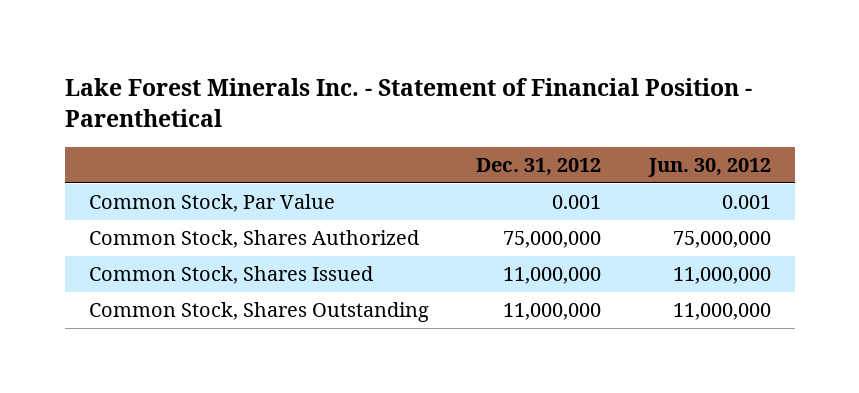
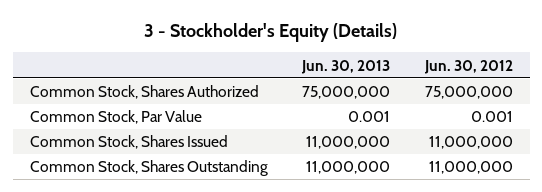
[64,78,752,128] Lake Forest Minerals Inc. - Statement of Financial Position - Parenthetical -> [144,22,398,42] 3 - Stockholder's Equity (Details)
[476,158,602,177] Dec. 31, 2012 -> none
none -> [301,59,391,74] Jun. 30, 2013
[88,194,335,213] Common Stock, Par Value -> [29,110,202,125] Common Stock, Par Value

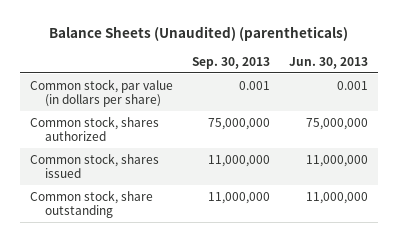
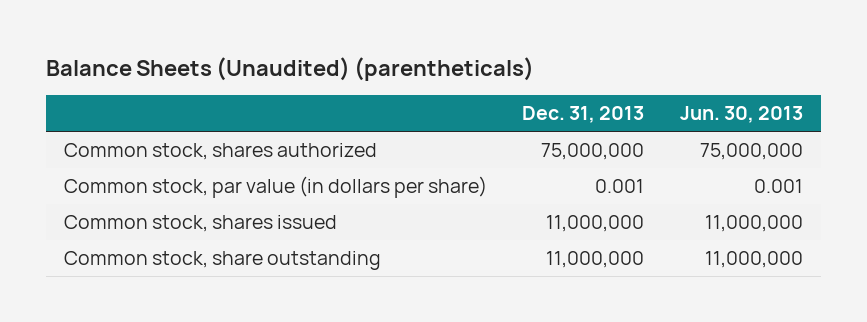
[191,56,270,69] Sep. 30, 2013 -> none
none -> [522,106,645,124] Dec. 31, 2013
[29,78,173,108] Common stock, par value (in dollars per share) -> [63,175,487,198] Common stock, par value (in dollars per share)

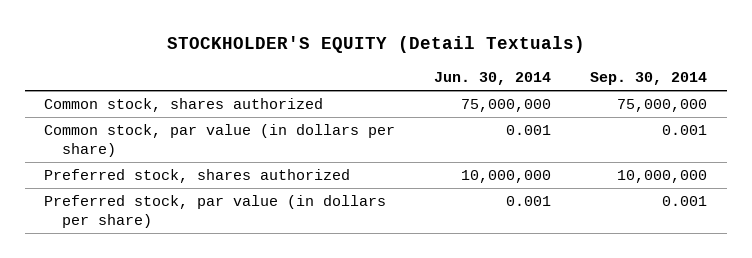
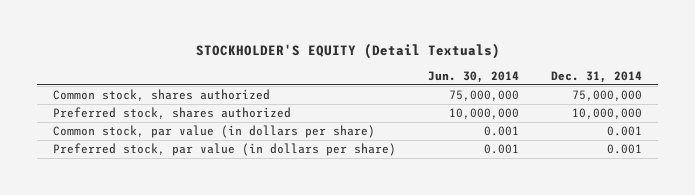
[590,72,708,86] Sep. 30, 2014 -> none
none -> [551,71,643,84] Dec. 31, 2014
[44,124,396,157] Common stock, par value (in dollars per share) -> [52,124,375,138] Common stock, par value (in dollars per share)

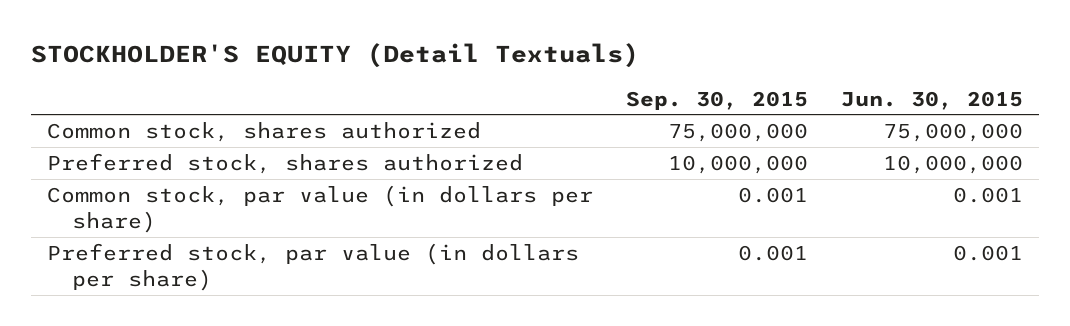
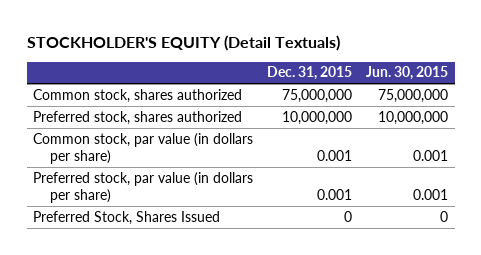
[625,90,808,110] Sep. 30, 2015 -> none
none -> [267,66,353,81] Dec. 31, 2015
none -> [33,210,221,225] Preferred Stock, Shares Issued

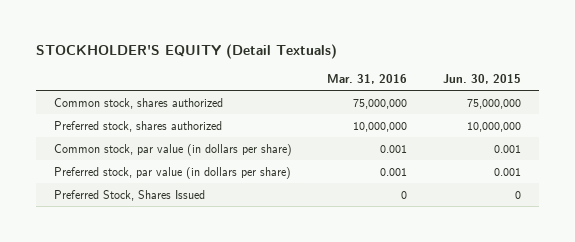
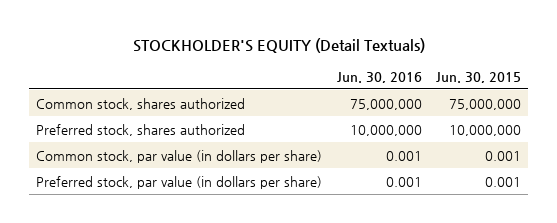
[327,74,408,85] Mar. 31, 2016 -> none
none -> [336,71,422,83] Jun. 30, 2016
[53,189,205,201] Preferred Stock, Shares Issued -> none

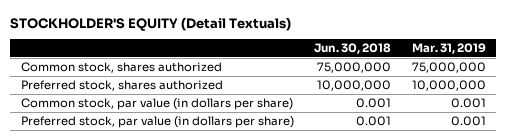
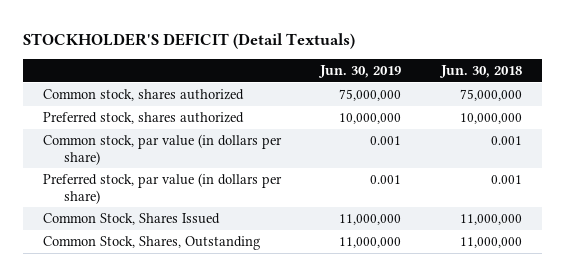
[10,16,292,31] STOCKHOLDER'S EQUITY (Detail Textuals) -> [22,32,355,49] STOCKHOLDER'S DEFICIT (Detail Textuals)
[411,43,486,55] Mar. 31, 2019 -> none
none -> [318,65,402,79] Jun. 30, 2019
none -> [42,213,220,226] Common Stock, Shares Issued
none -> [42,236,260,251] Common Stock, Shares, Outstanding

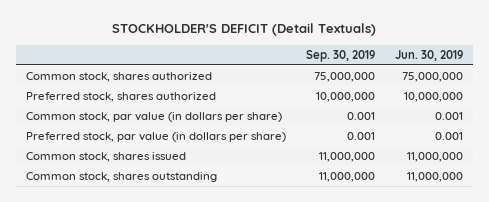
[439,65,523,79] Jun. 30, 2018 -> none
none -> [305,49,375,62] Sep. 30, 2019
[42,213,220,226] Common Stock, Shares Issued -> [25,152,186,163] Common stock, shares issued
[42,236,260,251] Common Stock, Shares, Outstanding -> [25,172,217,183] Common stock, shares outstanding

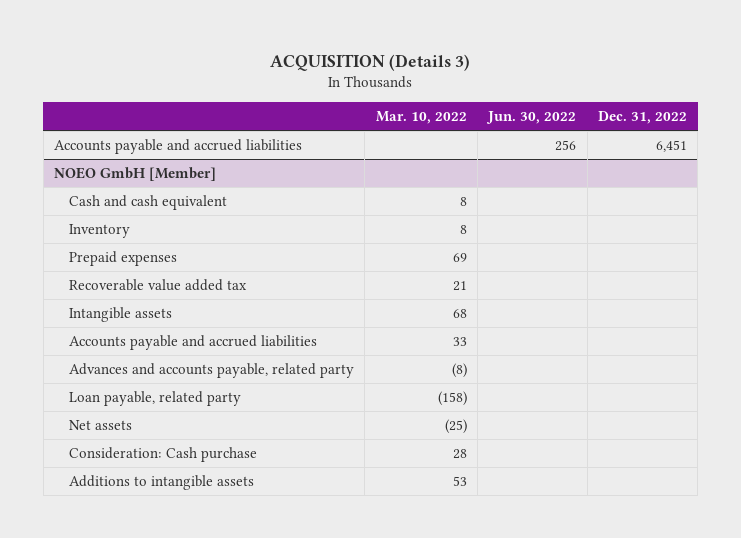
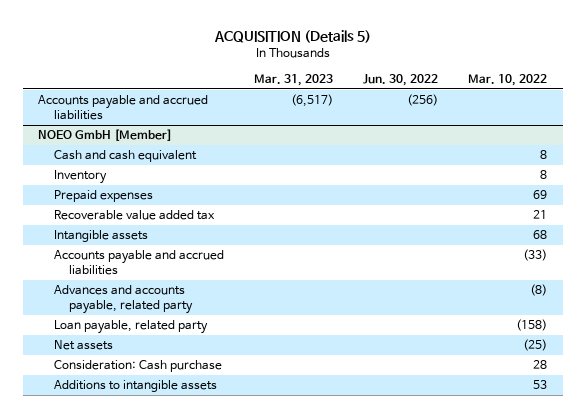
[270,53,471,71] ACQUISITION (Details 3) -> [213,29,371,43] ACQUISITION (Details 5)
[597,111,687,125] Dec. 31, 2022 -> none
none -> [253,73,333,86] Mar. 31, 2023
[555,140,577,152] 256 -> [407,94,439,107] (256)
[452,337,467,347] 33 -> [523,249,548,262] (33)

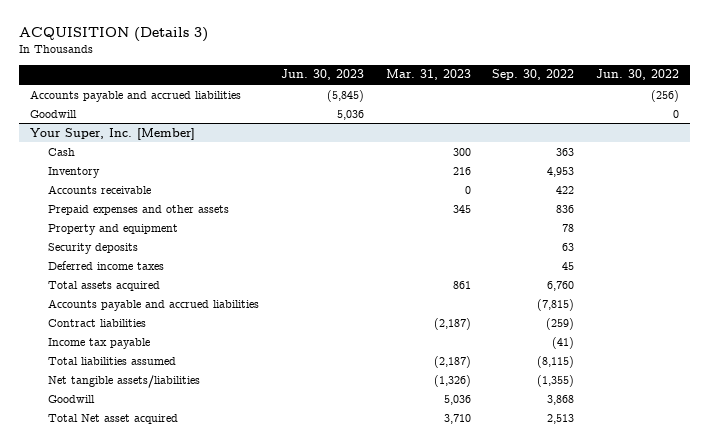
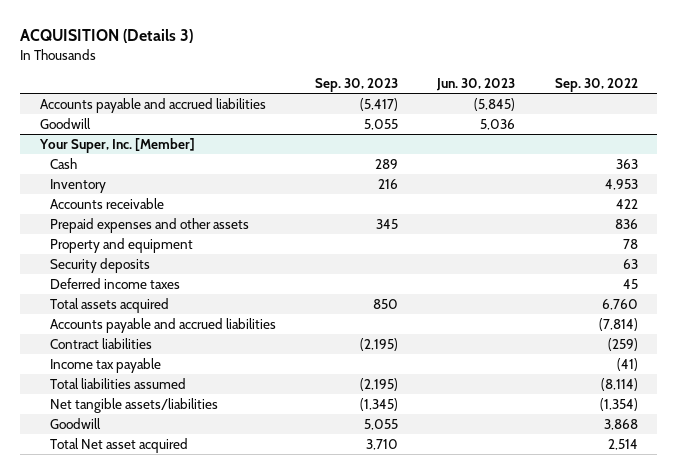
[385,69,471,81] Mar. 31, 2023 -> none
[596,69,680,81] Jun. 30, 2022 -> none
none -> [315,78,399,93] Sep. 30, 2023
[537,298,575,311] (7,815) -> [598,317,638,331] (7,814)
[537,355,575,368] (8,115) -> [600,377,638,391] (8,114)
[537,374,575,387] (1,355) -> [599,397,638,411] (1,354)
[547,413,575,424] 2,513 -> [607,438,638,450] 2,514

